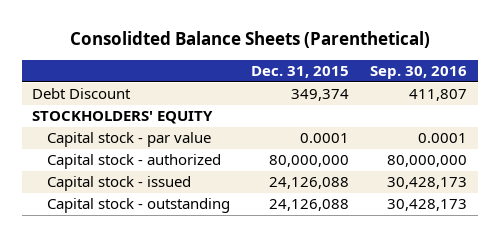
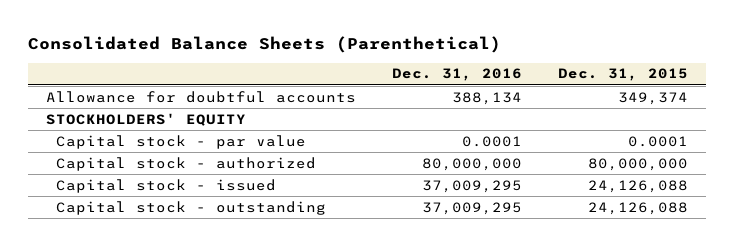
[69,31,430,49] Consolidted Balance Sheets (Parenthetical) -> [28,36,502,54] Consolidated Balance Sheets (Parenthetical)
[370,66,468,80] Sep. 30, 2016 -> none
none -> [392,68,523,82] Dec. 31, 2016
[32,88,132,100] Debt Discount -> [46,90,357,103] Allowance for doubtful accounts

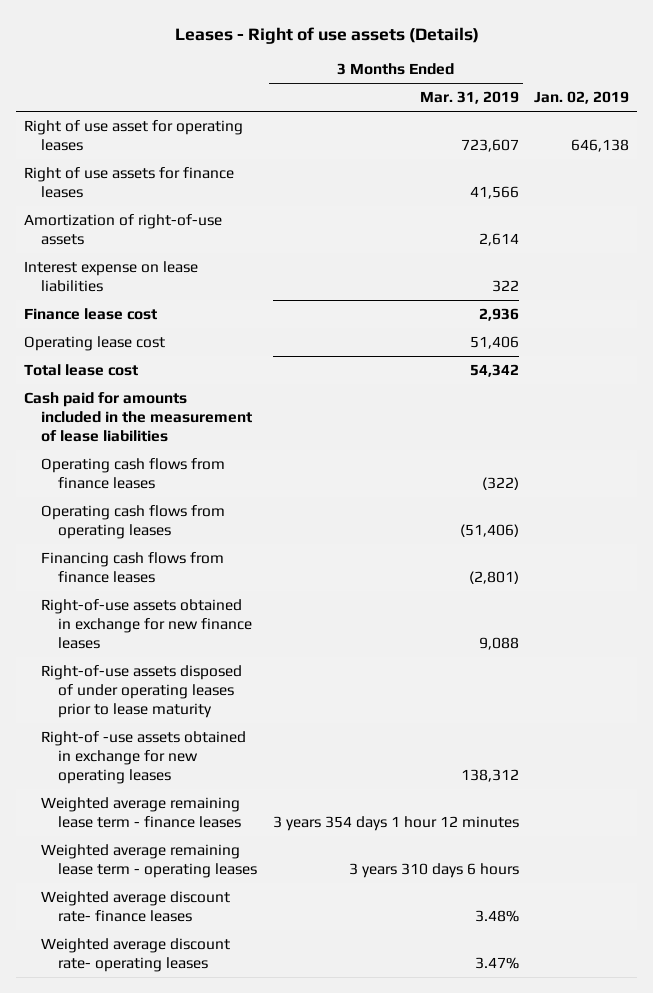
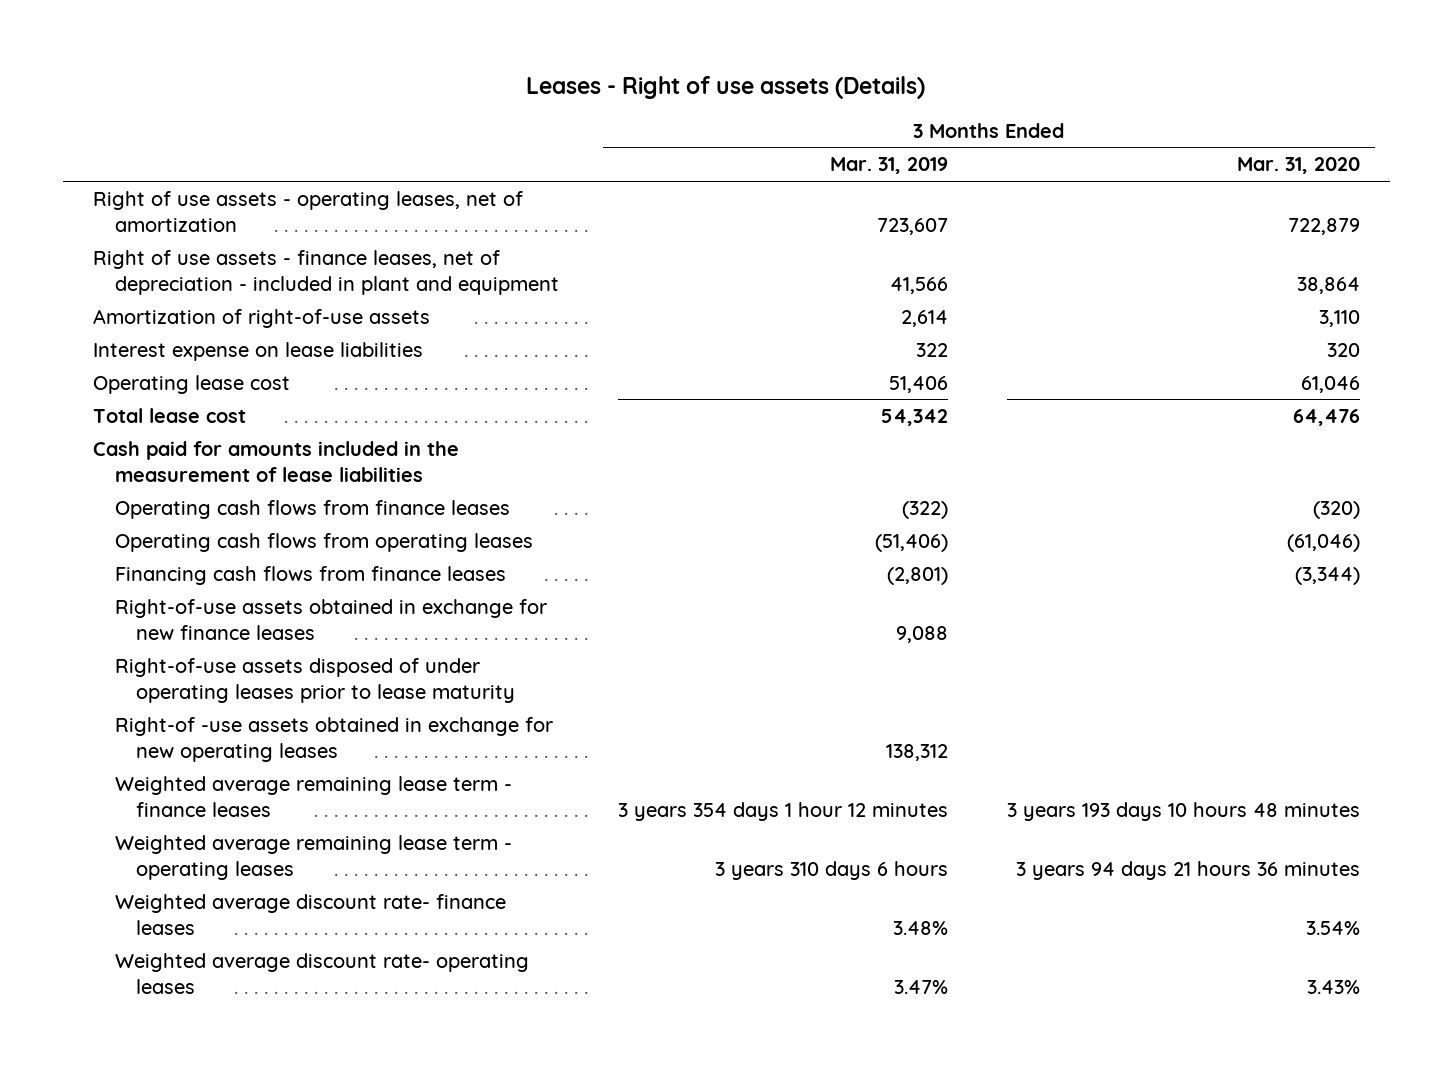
[534,91,630,105] Jan. 02, 2019 -> none
none -> [1236,157,1360,175] Mar. 31, 2020
[23,119,243,152] Right of use asset for operating leases -> [92,190,523,232] Right of use assets - operating leases, net of amortization
[23,166,234,199] Right of use assets for finance leases -> [92,249,559,295] Right of use assets - finance leases, net of depreciation - included in plant and equipment
[23,307,157,320] Finance lease cost -> none

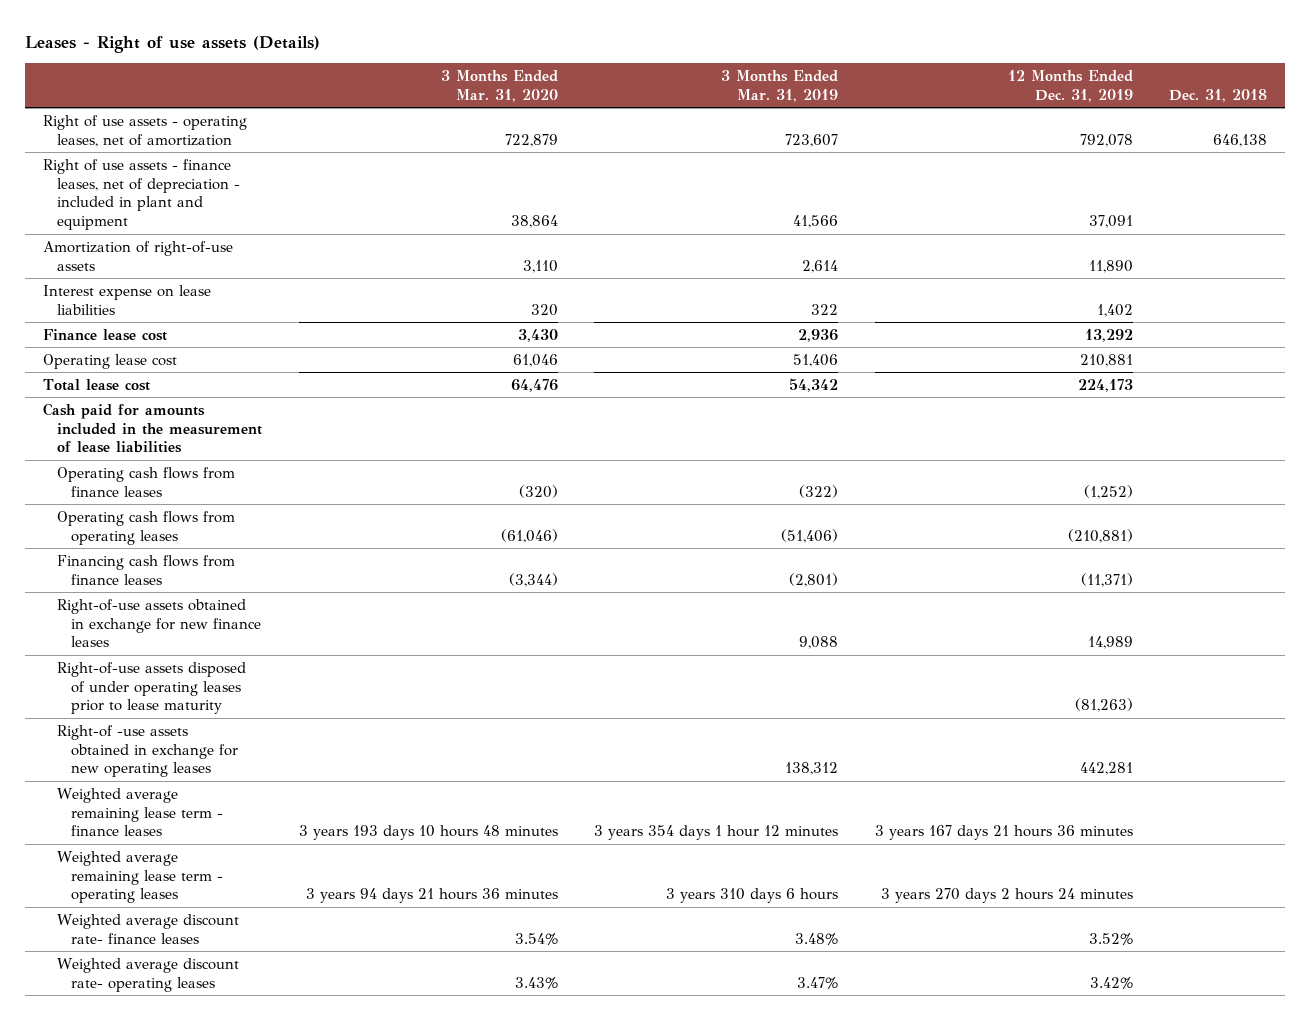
none -> [1007,70,1133,102] 12 Months Ended Dec. 31, 2019
none -> [1169,88,1268,102] Dec. 31, 2018
none -> [43,328,168,341] Finance lease cost

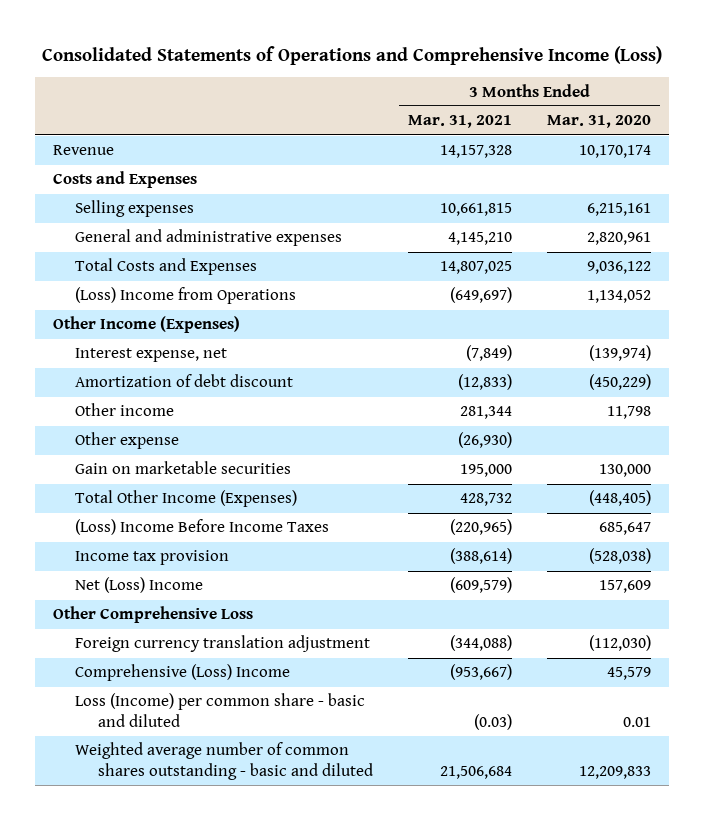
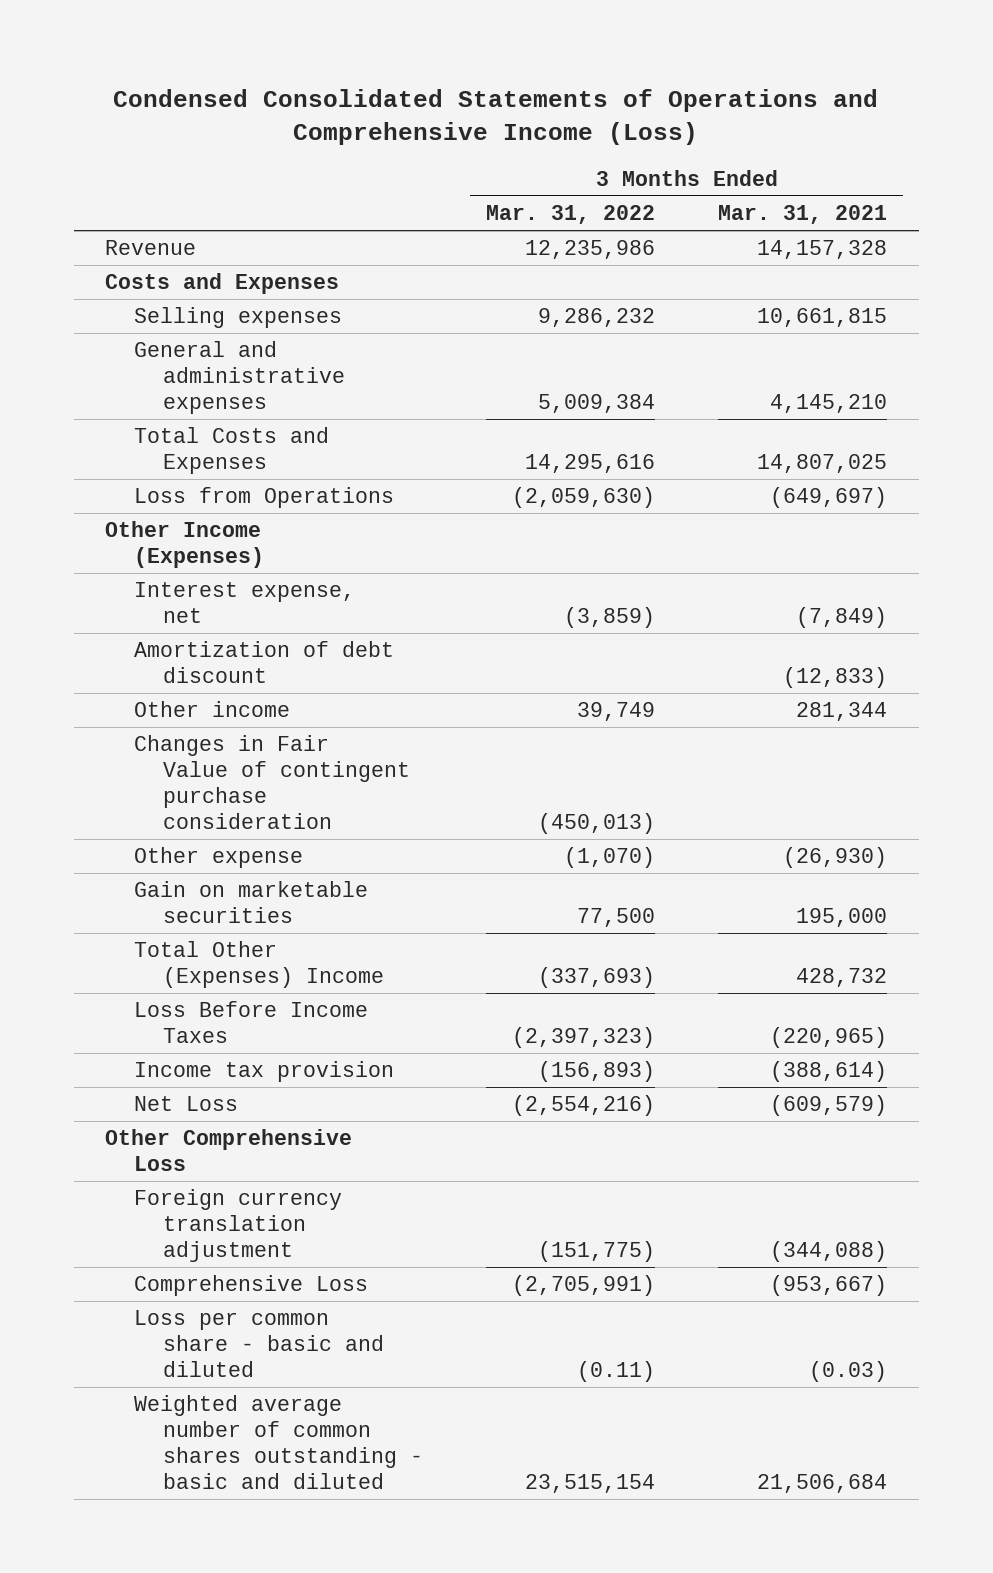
[41,45,662,65] Consolidated Statements of Operations and Comprehensive Income (Loss) -> [113,88,879,146] Condensed Consolidated Statements of Operations and Comprehensive Income (Loss)
[547,115,652,129] Mar. 31, 2020 -> none
none -> [486,205,656,225] Mar. 31, 2022
[75,287,297,305] (Loss) Income from Operations -> [134,487,395,509] Loss from Operations
none -> [134,735,410,829] Changes in Fair Value of contingent purchase consideration
[75,490,298,508] Total Other Income (Expenses) -> [134,941,384,988] Total Other (Expenses) Income
[75,519,330,536] (Loss) Income Before Income Taxes -> [134,1001,369,1043] Loss Before Income Taxes
[75,577,204,594] Net (Loss) Income -> [134,1096,239,1112] Net Loss
[75,664,291,682] Comprehensive (Loss) Income -> [134,1275,369,1297] Comprehensive Loss
[75,693,366,727] Loss (Income) per common share - basic and diluted -> [134,1310,384,1377] Loss per common share - basic and diluted

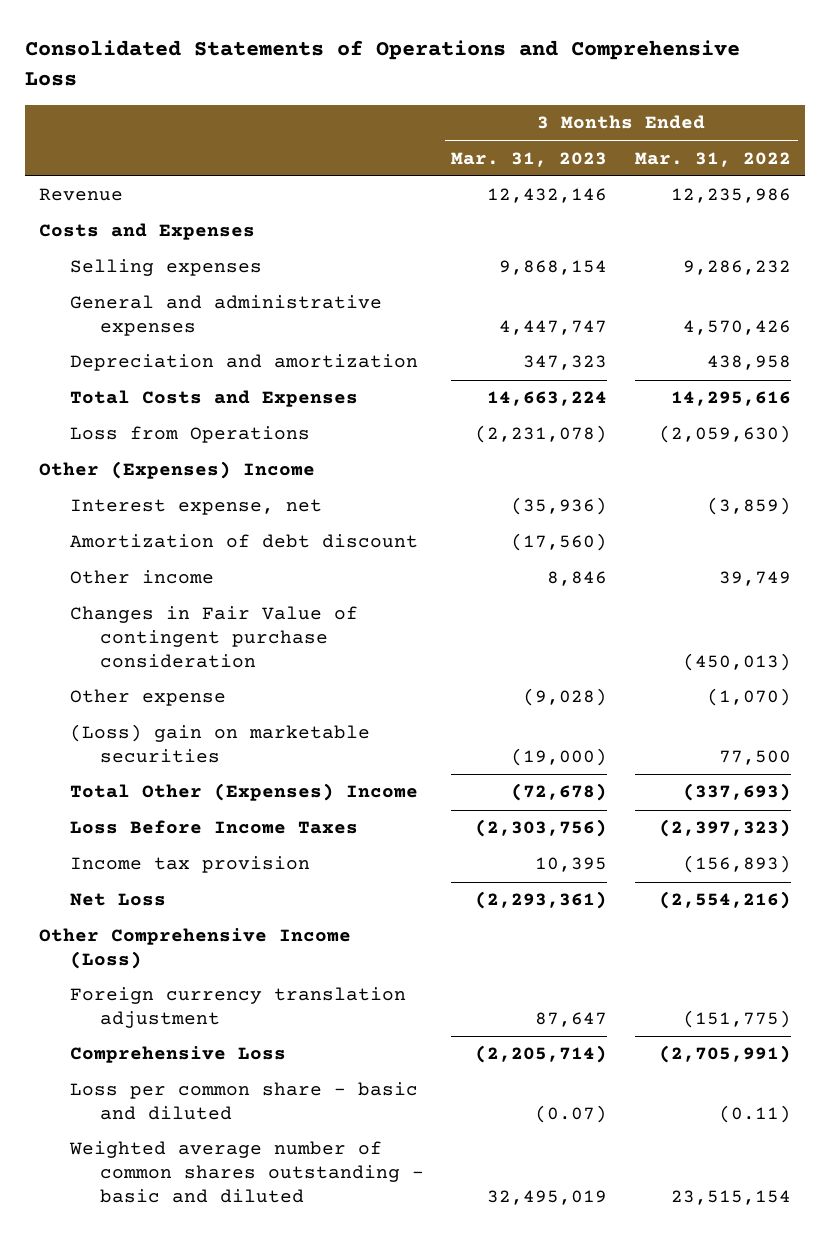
[113,88,879,146] Condensed Consolidated Statements of Operations and Comprehensive Income (Loss) -> [25,40,741,87] Consolidated Statements of Operations and Comprehensive Loss
[718,205,888,225] Mar. 31, 2021 -> none
none -> [451,151,608,167] Mar. 31, 2023
[538,393,656,413] 5,009,384 -> [682,319,791,335] 4,570,426
none -> [69,354,418,372] Depreciation and amortization
[105,521,265,568] Other Income (Expenses) -> [39,461,316,480] Other (Expenses) Income
[134,881,369,923] Gain on marketable securities -> [69,724,370,763] (Loss) gain on marketable securities
[105,1129,353,1171] Other Comprehensive Loss -> [39,928,352,969] Other Comprehensive Income (Loss)

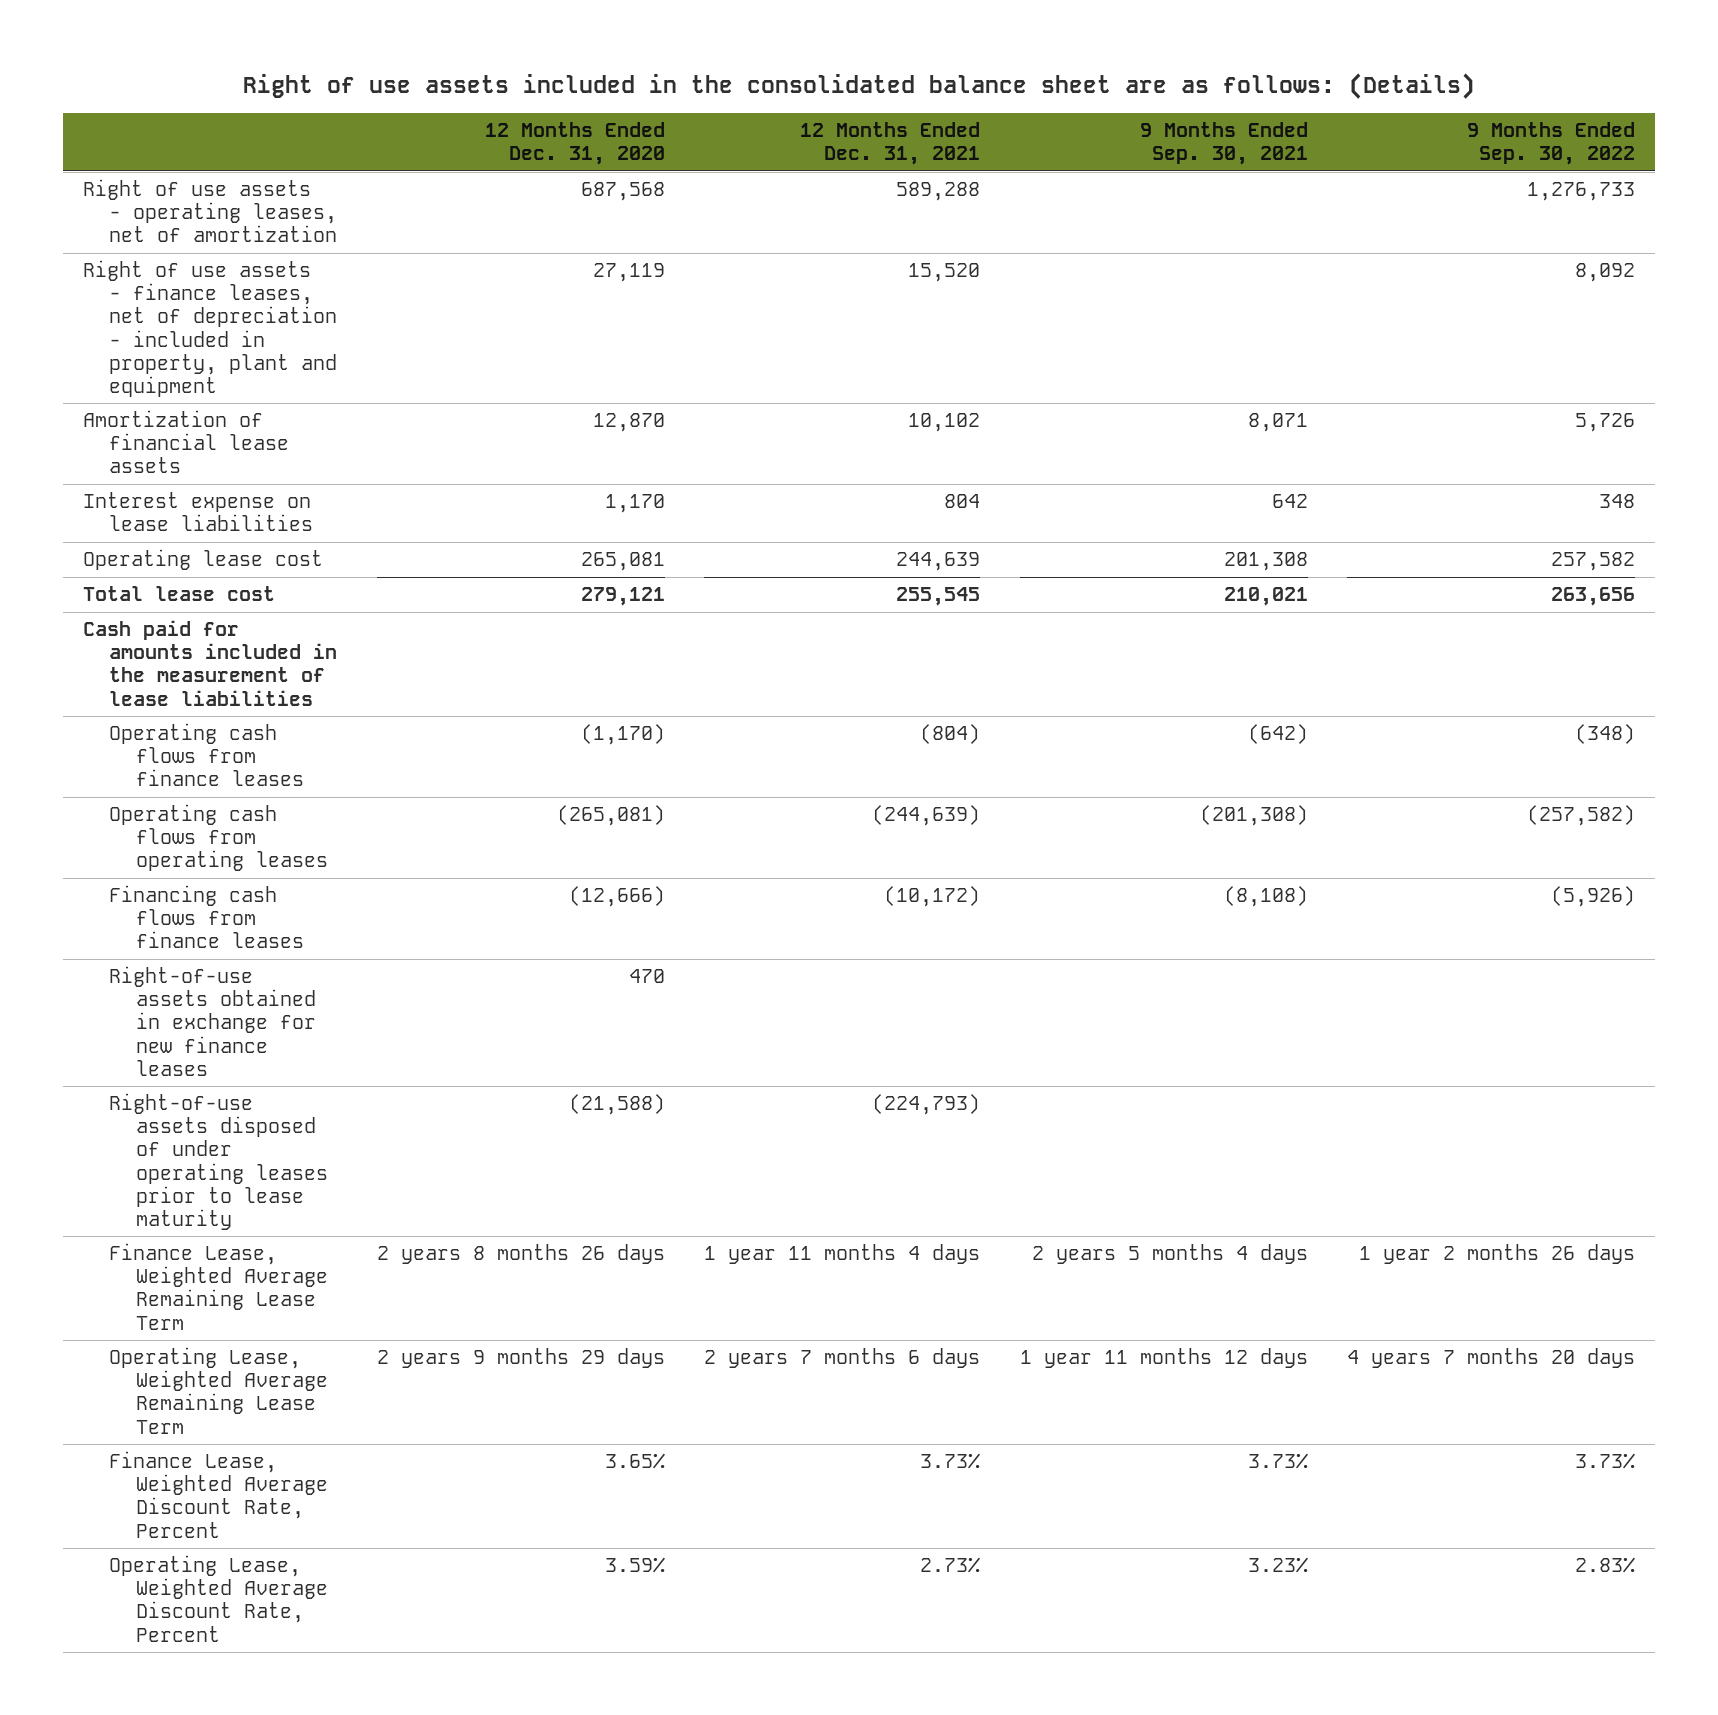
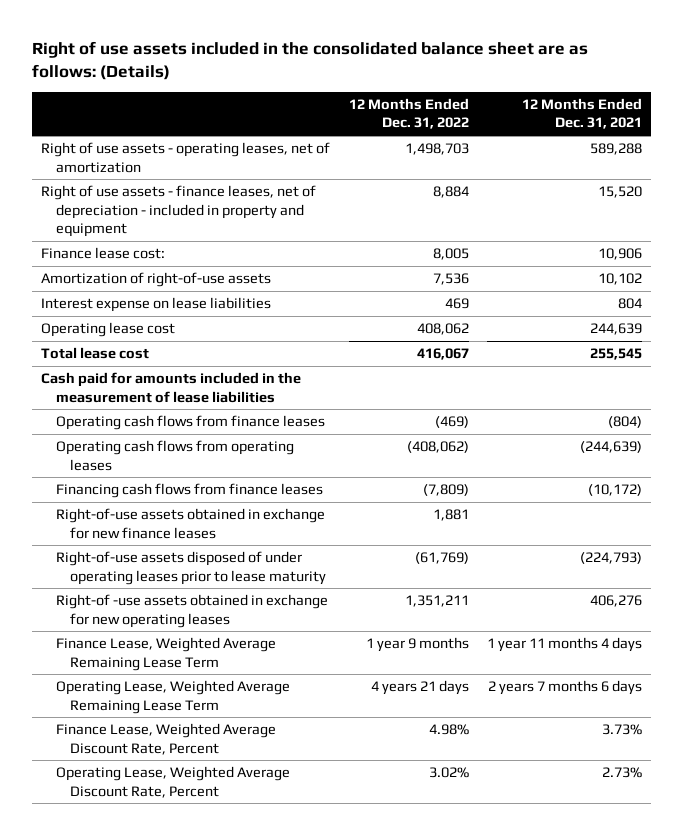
[484,121,665,166] 12 Months Ended Dec. 31, 2020 -> none
[1139,121,1308,166] 9 Months Ended Sep. 30, 2021 -> none
[1467,121,1636,166] 9 Months Ended Sep. 30, 2022 -> none
none -> [348,98,469,130] 12 Months Ended Dec. 31, 2022
[82,260,338,397] Right of use assets - finance leases, net of depreciation - included in property, plant and equipment -> [41,185,317,237] Right of use assets - finance leases, net of depreciation - included in property and equipment
none -> [41,247,166,260] Finance lease cost:
[82,410,290,474] Amortization of financial lease assets -> [41,272,272,288] Amortization of right-of-use assets
none -> [55,594,328,628] Right-of -use assets obtained in exchange for new operating leases

